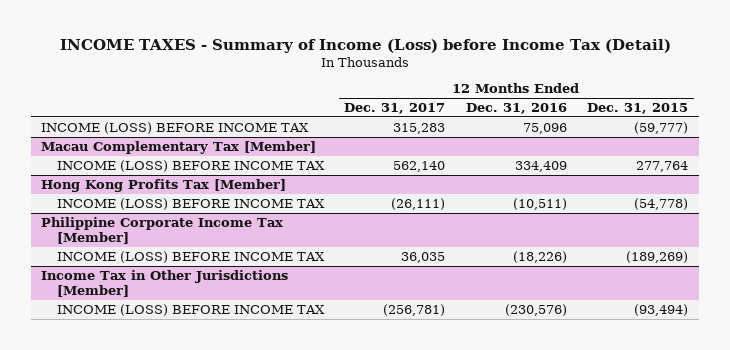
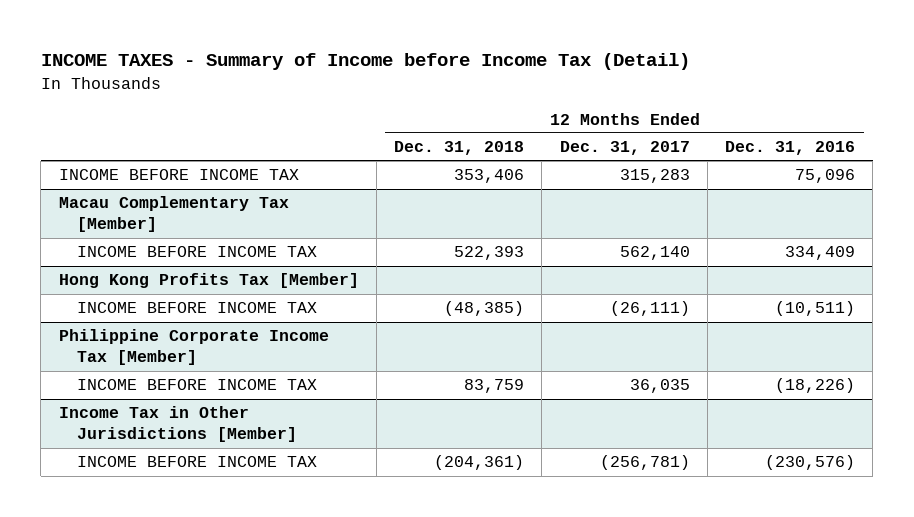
[59,39,671,54] INCOME TAXES - Summary of Income (Loss) before Income Tax (Detail) -> [40,53,690,71] INCOME TAXES - Summary of Income before Income Tax (Detail)
[587,103,689,115] Dec. 31, 2015 -> none
none -> [394,141,525,156] Dec. 31, 2018
[41,121,310,134] INCOME (LOSS) BEFORE INCOME TAX -> [58,169,299,181] INCOME BEFORE INCOME TAX
[56,159,325,172] INCOME (LOSS) BEFORE INCOME TAX -> [76,246,317,258] INCOME BEFORE INCOME TAX
[56,197,325,210] INCOME (LOSS) BEFORE INCOME TAX -> [76,302,317,314] INCOME BEFORE INCOME TAX
[56,250,325,263] INCOME (LOSS) BEFORE INCOME TAX -> [76,379,317,391] INCOME BEFORE INCOME TAX
[56,303,325,316] INCOME (LOSS) BEFORE INCOME TAX -> [76,456,317,468] INCOME BEFORE INCOME TAX

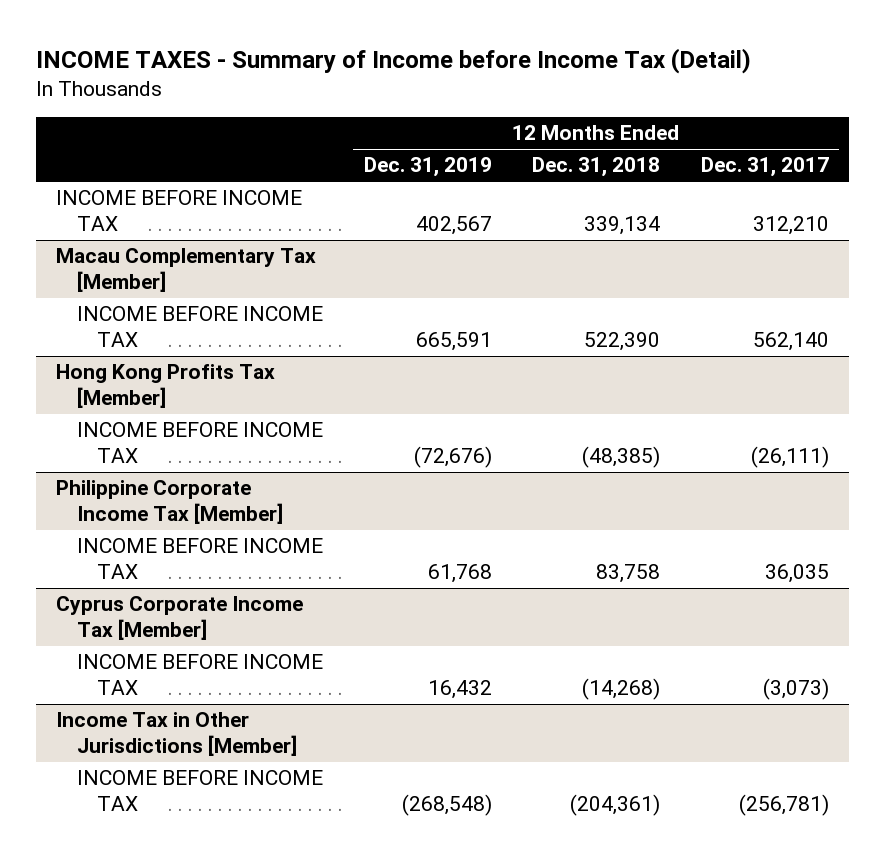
[725,141,856,156] Dec. 31, 2016 -> none
none -> [363,157,492,178] Dec. 31, 2019
[454,169,525,184] 353,406 -> [584,216,661,236] 339,134
[619,169,690,184] 315,283 -> [753,216,830,236] 312,210
[454,246,525,261] 522,393 -> [584,332,661,352] 522,390
[464,379,525,394] 83,759 -> [596,564,661,584] 83,758
none -> [56,596,304,641] Cyprus Corporate Income Tax [Member]
none -> [76,654,323,696] INCOME BEFORE INCOME TAX

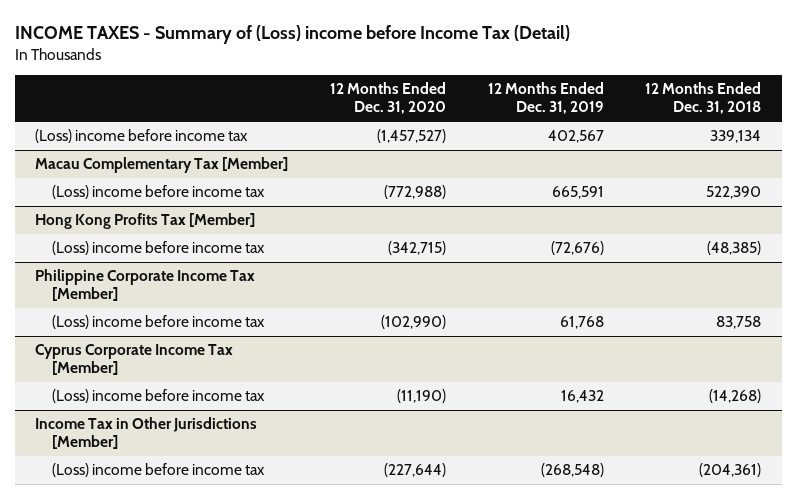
[35,48,751,75] INCOME TAXES - Summary of Income before Income Tax (Detail) -> [14,24,570,44] INCOME TAXES - Summary of (Loss) income before Income Tax (Detail)
[701,157,830,178] Dec. 31, 2017 -> none
none -> [330,82,447,115] 12 Months Ended Dec. 31, 2020
[56,190,303,232] INCOME BEFORE INCOME TAX -> [35,129,249,144] (Loss) income before income tax
[76,306,323,348] INCOME BEFORE INCOME TAX -> [51,185,265,200] (Loss) income before income tax
[76,422,323,464] INCOME BEFORE INCOME TAX -> [51,241,265,256] (Loss) income before income tax
[76,538,323,580] INCOME BEFORE INCOME TAX -> [51,315,265,330] (Loss) income before income tax
[76,654,323,696] INCOME BEFORE INCOME TAX -> [51,389,265,404] (Loss) income before income tax
[76,770,323,812] INCOME BEFORE INCOME TAX -> [51,463,265,478] (Loss) income before income tax

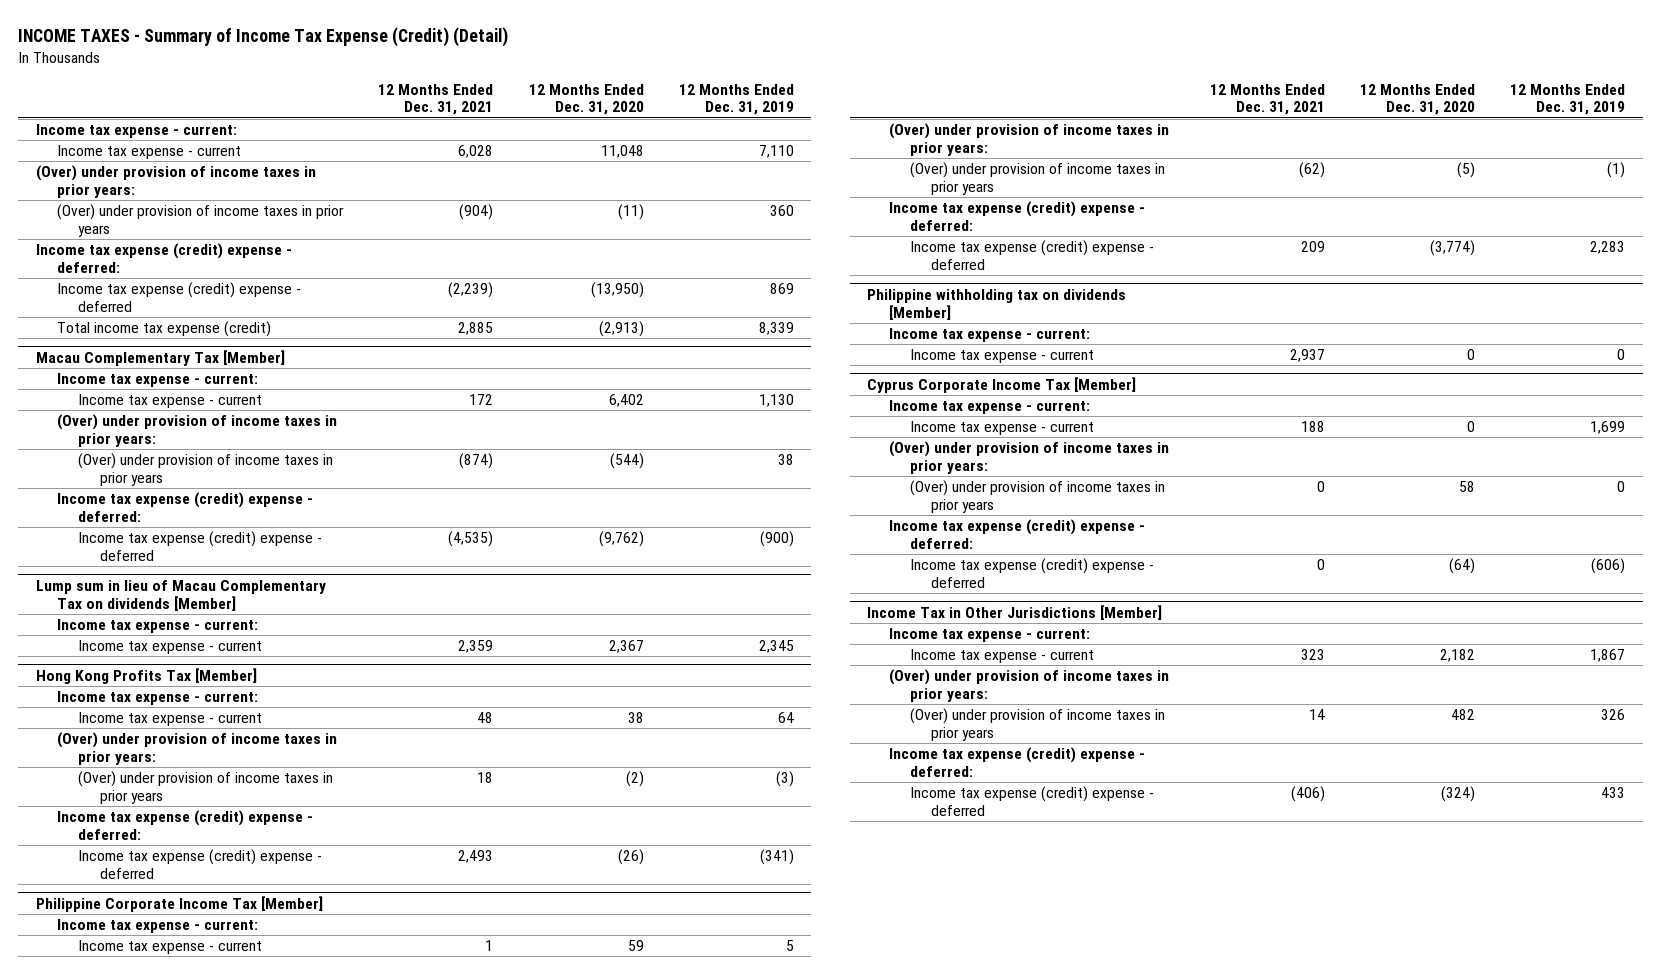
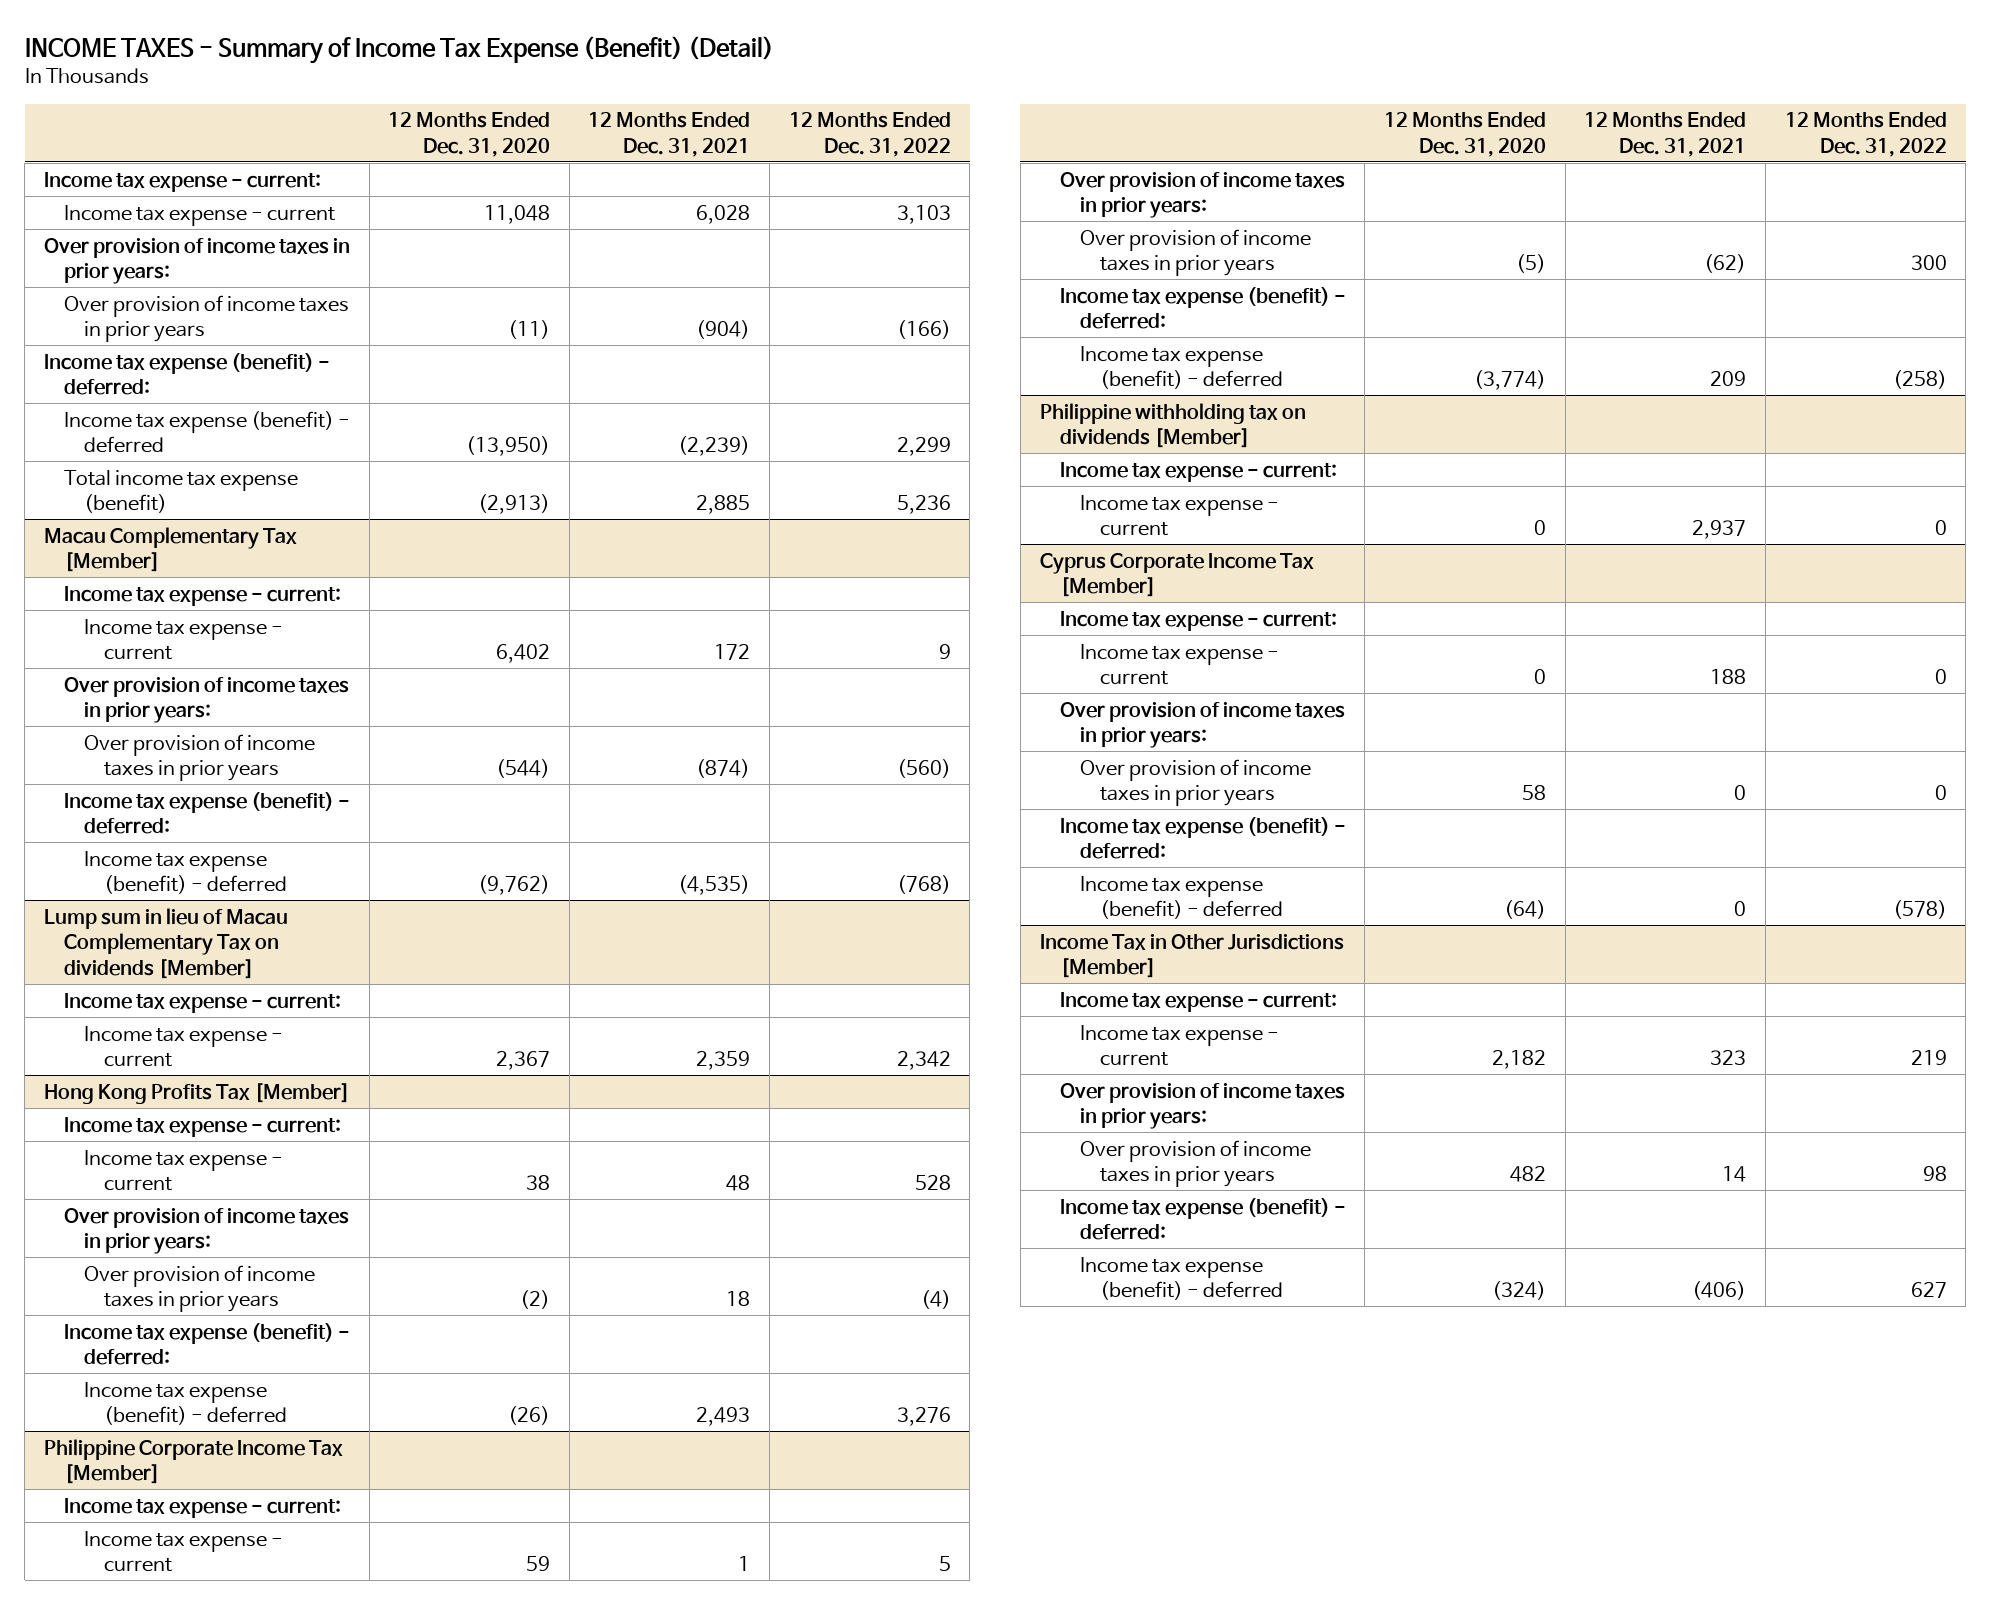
[18,27,509,48] INCOME TAXES - Summary of Income Tax Expense (Credit) (Detail) -> [24,35,774,64] INCOME TAXES - Summary of Income Tax Expense (Benefit) (Detail)
[678,83,794,116] 12 Months Ended Dec. 31, 2019 -> none
none -> [788,112,951,157] 12 Months Ended Dec. 31, 2022
[35,165,316,198] (Over) under provision of income taxes in prior years: -> [43,237,350,285] Over provision of income taxes in prior years:
[57,204,345,237] (Over) under provision of income taxes in prior years -> [63,294,349,343] Over provision of income taxes in prior years
[35,243,292,273] Income tax expense (credit) expense - deferred: -> [43,352,330,396] Income tax expense (benefit) - deferred:
[57,282,302,312] Income tax expense (credit) expense - deferred -> [63,410,350,454] Income tax expense (benefit) - deferred
[57,321,272,338] Total income tax expense (credit) -> [63,469,298,514] Total income tax expense (benefit)
[57,414,338,447] (Over) under provision of income taxes in prior years: -> [63,676,349,724] Over provision of income taxes in prior years:
[78,453,334,486] (Over) under provision of income taxes in prior years -> [84,733,316,782] Over provision of income taxes in prior years
[57,492,314,522] Income tax expense (credit) expense - deferred: -> [63,791,350,835] Income tax expense (benefit) - deferred:
[78,531,323,561] Income tax expense (credit) expense - deferred -> [84,850,288,895] Income tax expense (benefit) - deferred
[57,732,338,765] (Over) under provision of income taxes in prior years: -> [63,1207,349,1255] Over provision of income taxes in prior years:
[78,771,334,804] (Over) under provision of income taxes in prior years -> [84,1264,316,1313] Over provision of income taxes in prior years
[57,810,314,840] Income tax expense (credit) expense - deferred: -> [63,1322,350,1366] Income tax expense (benefit) - deferred:
[78,849,323,879] Income tax expense (credit) expense - deferred -> [84,1381,288,1426] Income tax expense (benefit) - deferred
[888,123,1169,156] (Over) under provision of income taxes in prior years: -> [1059,171,1345,219] Over provision of income taxes in prior years:
[909,162,1165,195] (Over) under provision of income taxes in prior years -> [1079,228,1311,277] Over provision of income taxes in prior years
[888,201,1145,231] Income tax expense (credit) expense - deferred: -> [1059,286,1346,330] Income tax expense (benefit) - deferred:
[909,240,1154,270] Income tax expense (credit) expense - deferred -> [1079,345,1284,390] Income tax expense (benefit) - deferred
[888,441,1169,474] (Over) under provision of income taxes in prior years: -> [1059,701,1345,749] Over provision of income taxes in prior years:
[909,480,1165,513] (Over) under provision of income taxes in prior years -> [1079,758,1311,807] Over provision of income taxes in prior years
[888,519,1145,549] Income tax expense (credit) expense - deferred: -> [1059,816,1346,860] Income tax expense (benefit) - deferred:
[909,558,1154,588] Income tax expense (credit) expense - deferred -> [1079,875,1284,920] Income tax expense (benefit) - deferred
[888,669,1169,702] (Over) under provision of income taxes in prior years: -> [1059,1082,1345,1130] Over provision of income taxes in prior years:
[909,708,1165,741] (Over) under provision of income taxes in prior years -> [1079,1139,1311,1188] Over provision of income taxes in prior years
[888,747,1145,777] Income tax expense (credit) expense - deferred: -> [1059,1197,1346,1241] Income tax expense (benefit) - deferred:
[909,786,1154,816] Income tax expense (credit) expense - deferred -> [1079,1256,1284,1301] Income tax expense (benefit) - deferred

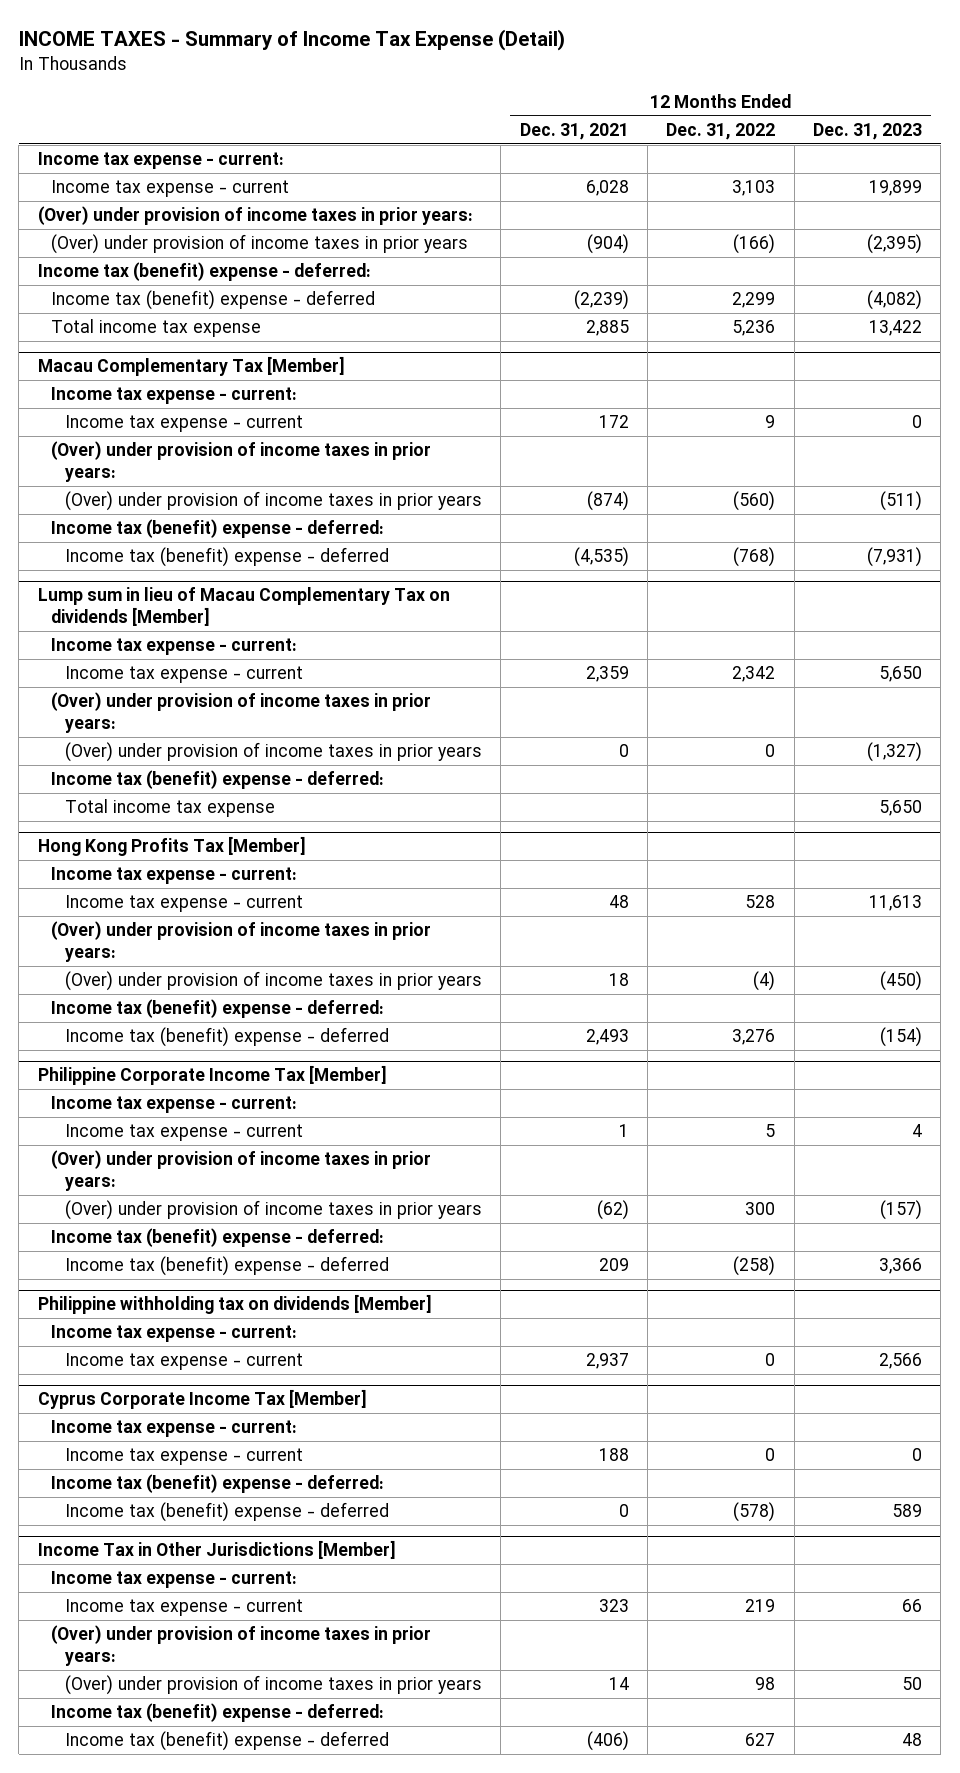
[24,35,774,64] INCOME TAXES - Summary of Income Tax Expense (Benefit) (Detail) -> [18,29,565,52] INCOME TAXES - Summary of Income Tax Expense (Detail)
[388,112,551,157] 12 Months Ended Dec. 31, 2020 -> none
none -> [813,122,923,140] Dec. 31, 2023
[43,237,350,285] Over provision of income taxes in prior years: -> [37,206,473,226] (Over) under provision of income taxes in prior years:
[63,294,349,343] Over provision of income taxes in prior years -> [51,234,469,255] (Over) under provision of income taxes in prior years
[43,352,330,396] Income tax expense (benefit) - deferred: -> [37,262,371,282] Income tax (benefit) expense - deferred:
[63,410,350,454] Income tax expense (benefit) - deferred -> [51,290,376,311] Income tax (benefit) expense - deferred
[63,469,298,514] Total income tax expense (benefit) -> [51,319,262,338] Total income tax expense
[63,676,349,724] Over provision of income taxes in prior years: -> [51,441,432,483] (Over) under provision of income taxes in prior years:
[84,733,316,782] Over provision of income taxes in prior years -> [65,491,483,512] (Over) under provision of income taxes in prior years
[63,791,350,835] Income tax expense (benefit) - deferred: -> [51,519,385,539] Income tax (benefit) expense - deferred:
[84,850,288,895] Income tax expense (benefit) - deferred -> [65,547,390,568] Income tax (benefit) expense - deferred
none -> [51,692,432,734] (Over) under provision of income taxes in prior years:
none -> [65,742,483,763] (Over) under provision of income taxes in prior years
none -> [51,770,385,790] Income tax (benefit) expense - deferred:
none -> [65,799,276,818] Total income tax expense
[63,1207,349,1255] Over provision of income taxes in prior years: -> [51,921,432,963] (Over) under provision of income taxes in prior years:
[84,1264,316,1313] Over provision of income taxes in prior years -> [65,971,483,992] (Over) under provision of income taxes in prior years
[63,1322,350,1366] Income tax expense (benefit) - deferred: -> [51,999,385,1019] Income tax (benefit) expense - deferred:
[84,1381,288,1426] Income tax expense (benefit) - deferred -> [65,1027,390,1048] Income tax (benefit) expense - deferred
[1059,171,1345,219] Over provision of income taxes in prior years: -> [51,1150,432,1192] (Over) under provision of income taxes in prior years:
[1079,228,1311,277] Over provision of income taxes in prior years -> [65,1200,483,1221] (Over) under provision of income taxes in prior years
[1059,286,1346,330] Income tax expense (benefit) - deferred: -> [51,1228,385,1248] Income tax (benefit) expense - deferred:
[1079,345,1284,390] Income tax expense (benefit) - deferred -> [65,1256,390,1277] Income tax (benefit) expense - deferred
[1059,701,1345,749] Over provision of income taxes in prior years: -> none
[1079,758,1311,807] Over provision of income taxes in prior years -> none
[1059,816,1346,860] Income tax expense (benefit) - deferred: -> [51,1474,385,1494] Income tax (benefit) expense - deferred:
[1079,875,1284,920] Income tax expense (benefit) - deferred -> [65,1502,390,1523] Income tax (benefit) expense - deferred
[1059,1082,1345,1130] Over provision of income taxes in prior years: -> [51,1625,432,1667] (Over) under provision of income taxes in prior years:
[1079,1139,1311,1188] Over provision of income taxes in prior years -> [65,1675,483,1696] (Over) under provision of income taxes in prior years
[1059,1197,1346,1241] Income tax expense (benefit) - deferred: -> [51,1703,385,1723] Income tax (benefit) expense - deferred:
[1079,1256,1284,1301] Income tax expense (benefit) - deferred -> [65,1731,390,1752] Income tax (benefit) expense - deferred

